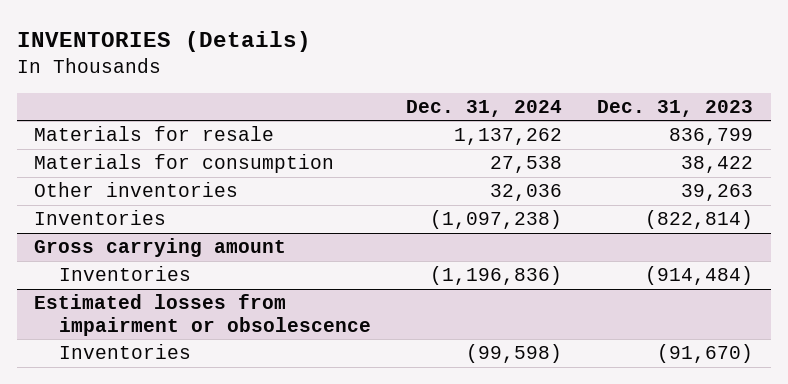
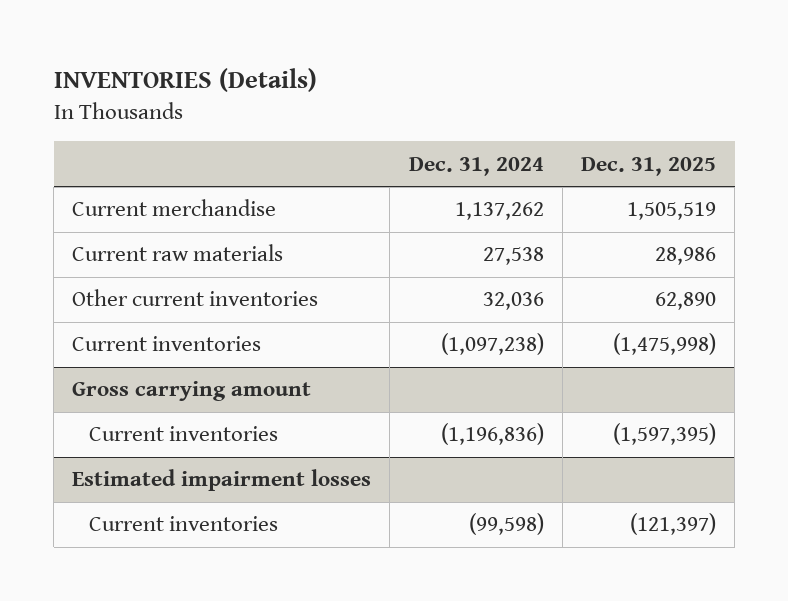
[597,99,754,117] Dec. 31, 2023 -> none
none -> [581,156,717,176] Dec. 31, 2025
[34,126,275,142] Materials for resale -> [72,199,277,217] Current merchandise
[34,154,335,174] Materials for consumption -> [72,244,284,262] Current raw materials
[34,182,239,198] Other inventories -> [72,289,319,307] Other current inventories
[34,210,167,226] Inventories -> [72,336,262,352] Current inventories
[58,266,191,282] Inventories -> [88,426,278,442] Current inventories
[34,294,371,336] Estimated losses from impairment or obsolescence -> [72,469,372,492] Estimated impairment losses
[58,344,191,360] Inventories -> [88,516,278,532] Current inventories

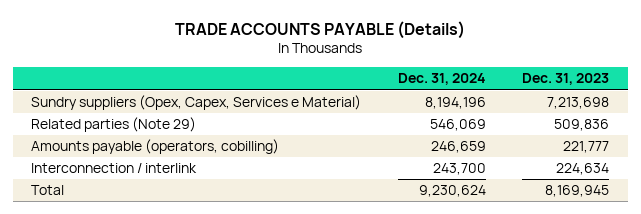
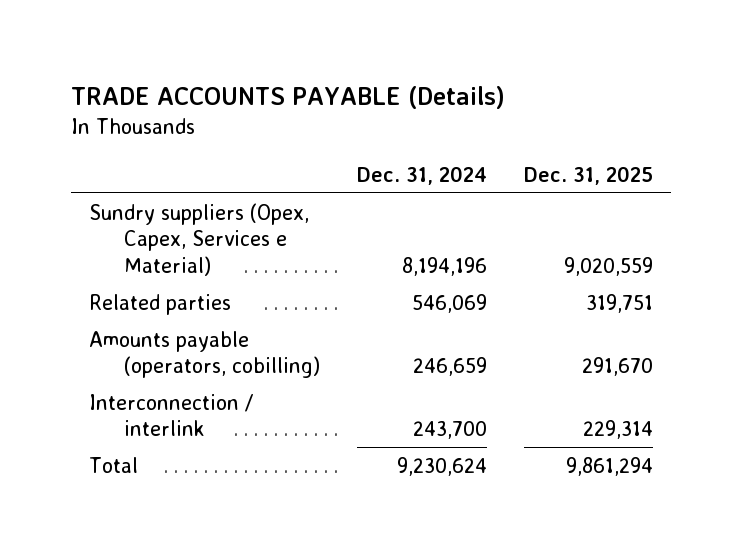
[522,73,610,86] Dec. 31, 2023 -> none
none -> [523,165,653,185] Dec. 31, 2025
[31,117,197,133] Related parties (Note 29) -> [89,293,232,315] Related parties

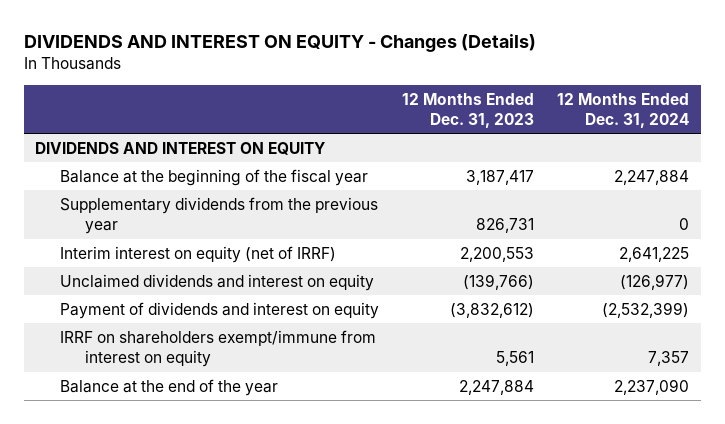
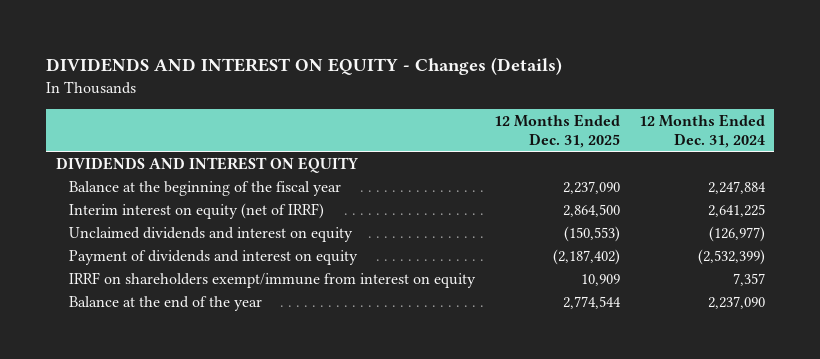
[402,92,535,128] 12 Months Ended Dec. 31, 2023 -> none
none -> [493,114,620,148] 12 Months Ended Dec. 31, 2025
[60,196,379,235] Supplementary dividends from the previous year -> none

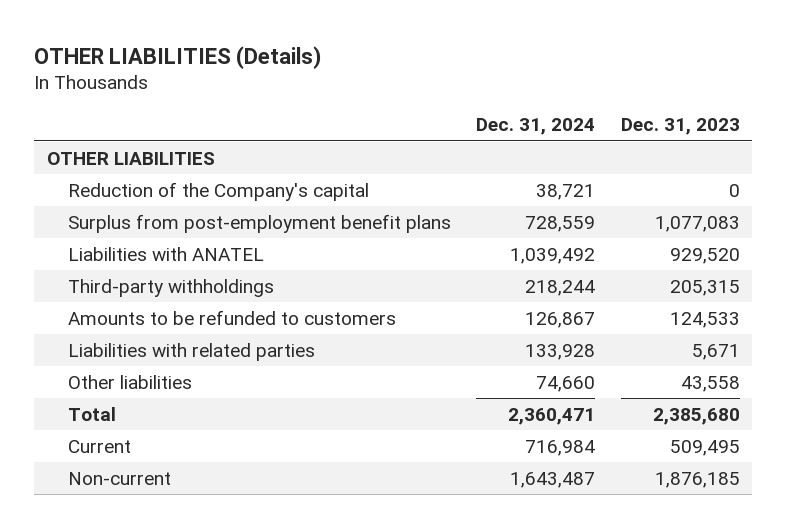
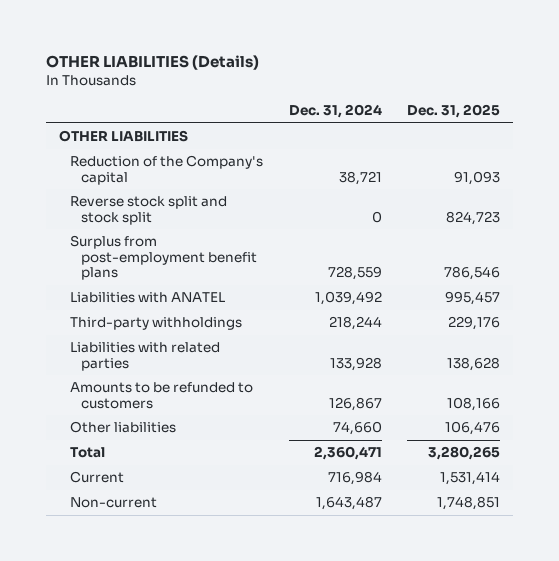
[620,118,740,136] Dec. 31, 2023 -> none
none -> [407,104,501,119] Dec. 31, 2025
none -> [69,196,227,225] Reverse stock split and stock split
[68,309,397,325] Amounts to be refunded to customers -> [69,382,253,409] Amounts to be refunded to customers

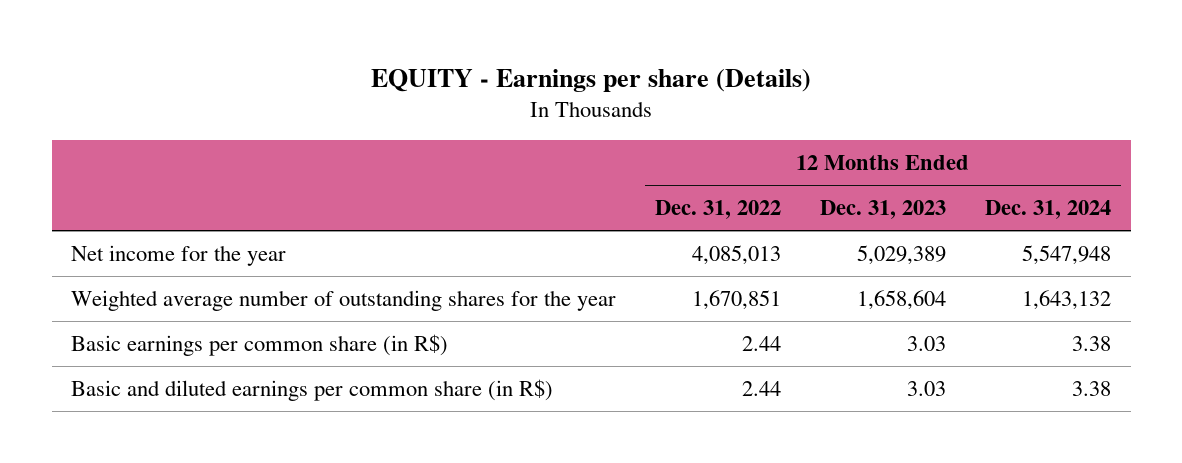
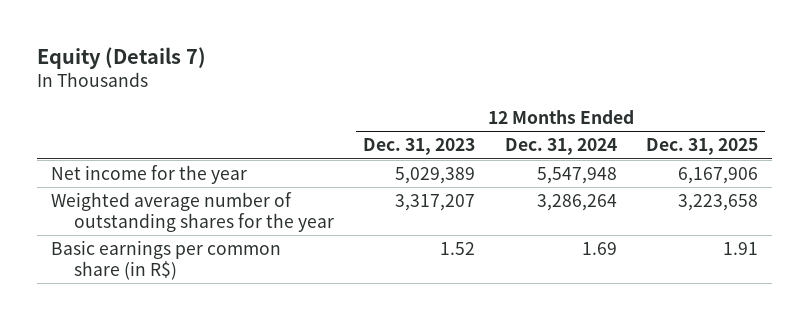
[371,68,812,92] EQUITY - Earnings per share (Details) -> [36,46,206,69] Equity (Details 7)
[655,200,782,220] Dec. 31, 2022 -> none
none -> [645,138,758,156] Dec. 31, 2025
[71,379,554,402] Basic and diluted earnings per common share (in R$) -> none
[857,290,947,311] 1,658,604 -> [395,193,476,211] 3,317,207
[1022,290,1112,311] 1,643,132 -> [536,193,617,211] 3,286,264
[907,336,947,352] 3.03 -> [440,241,476,255] 1.52
[1072,336,1112,352] 3.38 -> [581,241,617,255] 1.69

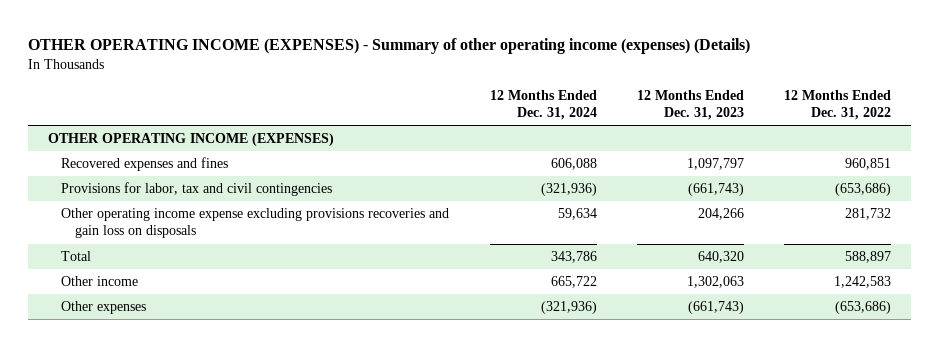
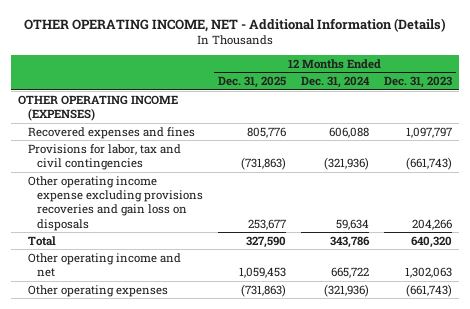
[27,37,750,54] OTHER OPERATING INCOME (EXPENSES) - Summary of other operating income (expenses) (Details) -> [24,17,447,32] OTHER OPERATING INCOME, NET - Additional Information (Details)
[784,89,892,121] 12 Months Ended Dec. 31, 2022 -> none
none -> [218,76,287,89] Dec. 31, 2025
[61,276,139,287] Other income -> [27,252,181,278] Other operating income and net
[61,301,147,315] Other expenses -> [27,284,168,297] Other operating expenses

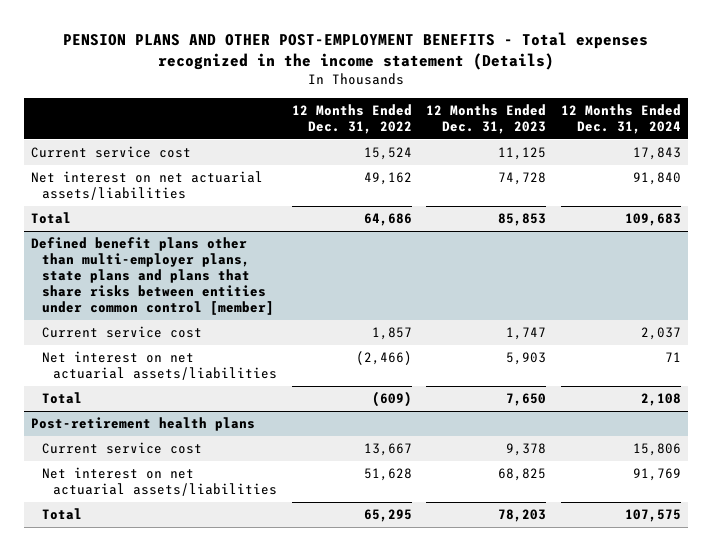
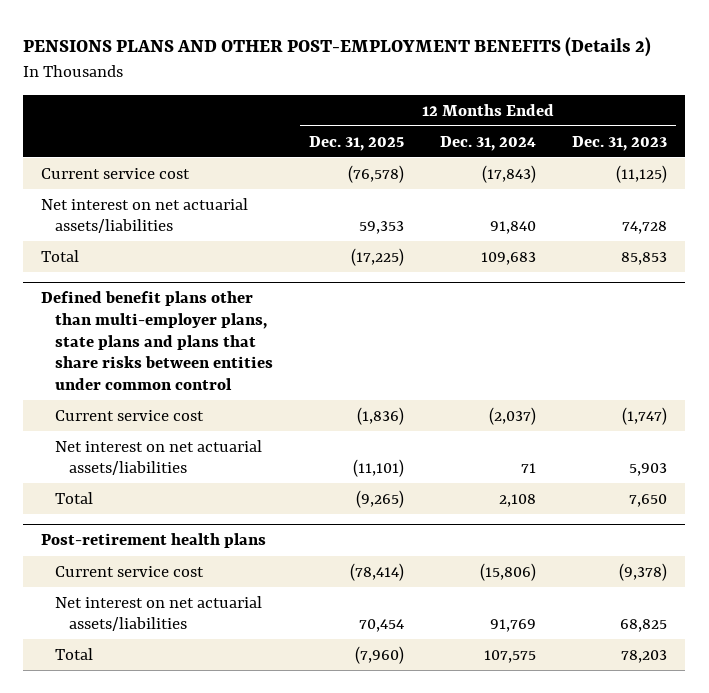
[62,32,648,71] PENSION PLANS AND OTHER POST-EMPLOYMENT BENEFITS - Total expenses recognized in the income statement (Details) -> [23,37,652,58] PENSIONS PLANS AND OTHER POST-EMPLOYMENT BENEFITS (Details 2)
[291,103,412,134] 12 Months Ended Dec. 31, 2022 -> none
none -> [309,135,405,151] Dec. 31, 2025
[498,147,547,161] 11,125 -> [616,164,668,183] (11,125)
[632,147,681,161] 17,843 -> [482,164,537,183] (17,843)
[31,237,275,315] Defined benefit plans other than multi-employer plans, state plans and plans that share risks between entities under common control [member] -> [41,291,274,391] Defined benefit plans other than multi-employer plans, state plans and plans that share risks between entities under common control
[506,327,547,341] 1,747 -> [622,406,668,425] (1,747)
[640,327,681,341] 2,037 -> [489,406,537,425] (2,037)
[506,443,547,457] 9,378 -> [619,562,668,581] (9,378)
[632,443,681,457] 15,806 -> [480,562,537,581] (15,806)

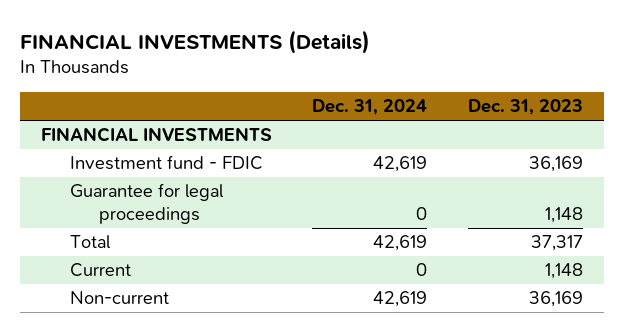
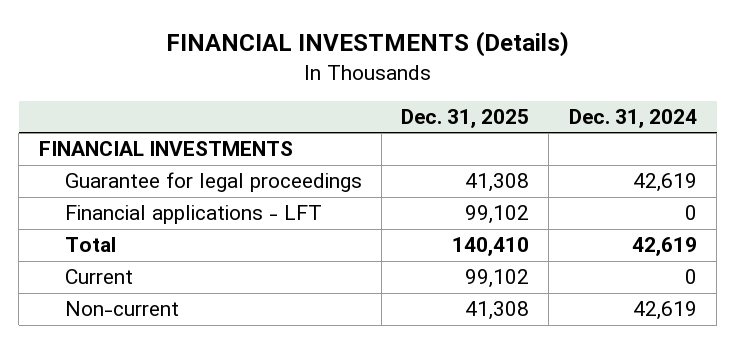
[468,99,584,116] Dec. 31, 2023 -> none
none -> [401,108,530,128] Dec. 31, 2025
[69,155,263,171] Investment fund - FDIC -> none
[416,206,428,220] 0 -> [632,173,697,193] 42,619
none -> [64,205,322,225] Financial applications - LFT

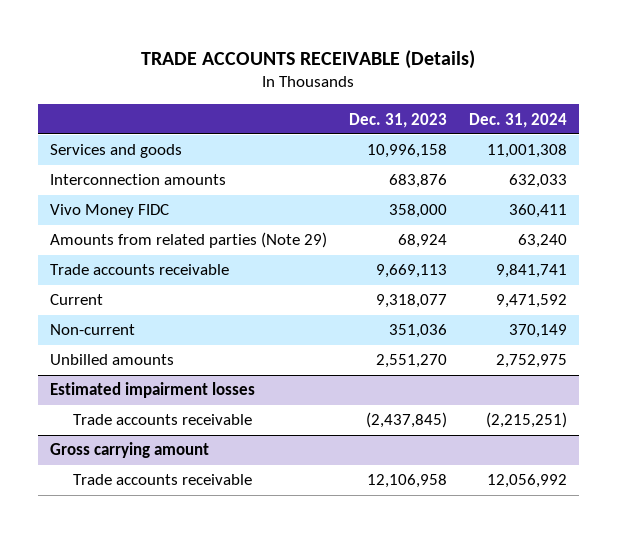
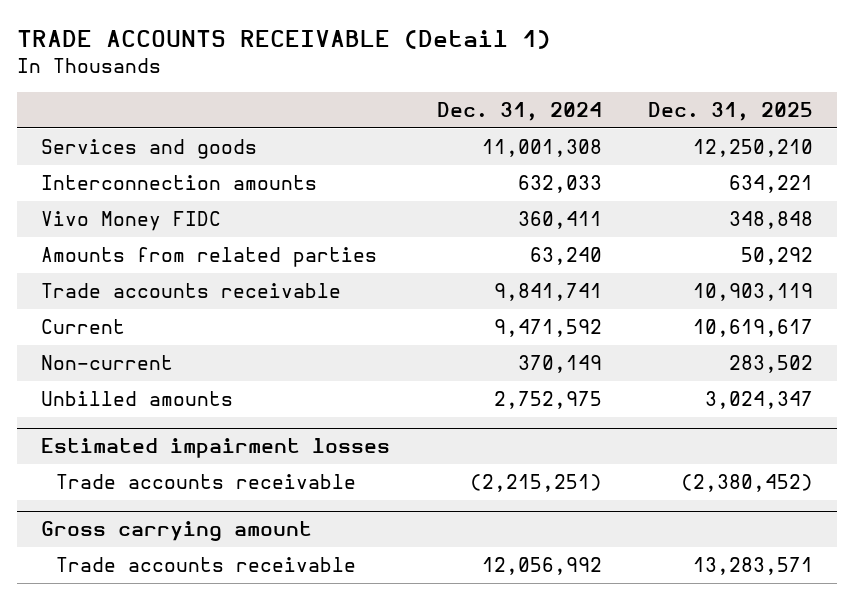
[141,49,476,69] TRADE ACCOUNTS RECEIVABLE (Details) -> [17,29,552,49] TRADE ACCOUNTS RECEIVABLE (Detail 1)
[348,112,447,128] Dec. 31, 2023 -> none
none -> [648,101,814,121] Dec. 31, 2025
[49,232,327,249] Amounts from related parties (Note 29) -> [40,247,377,268] Amounts from related parties

